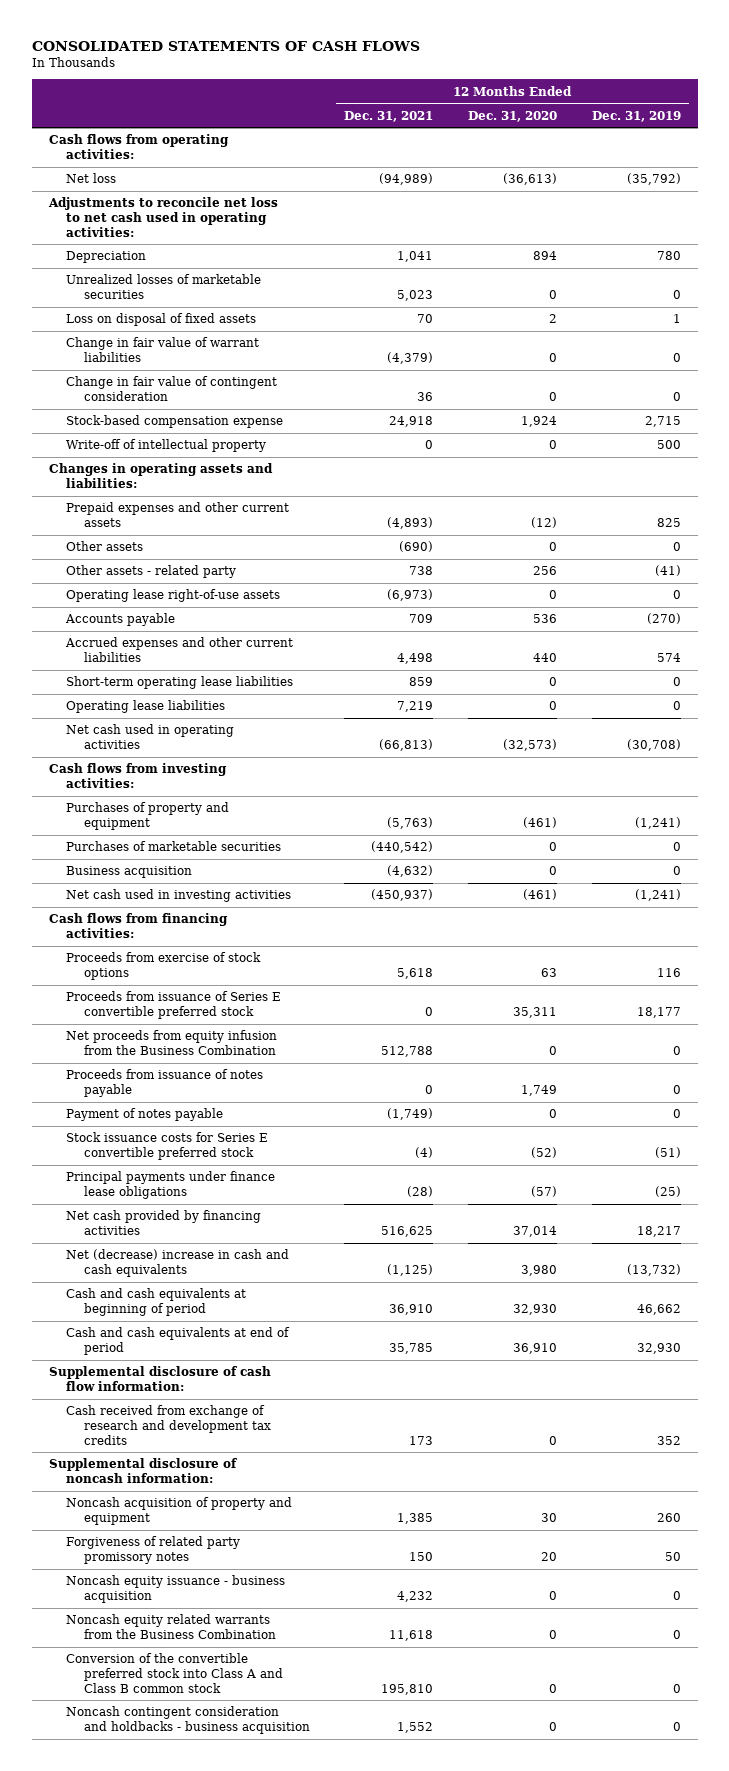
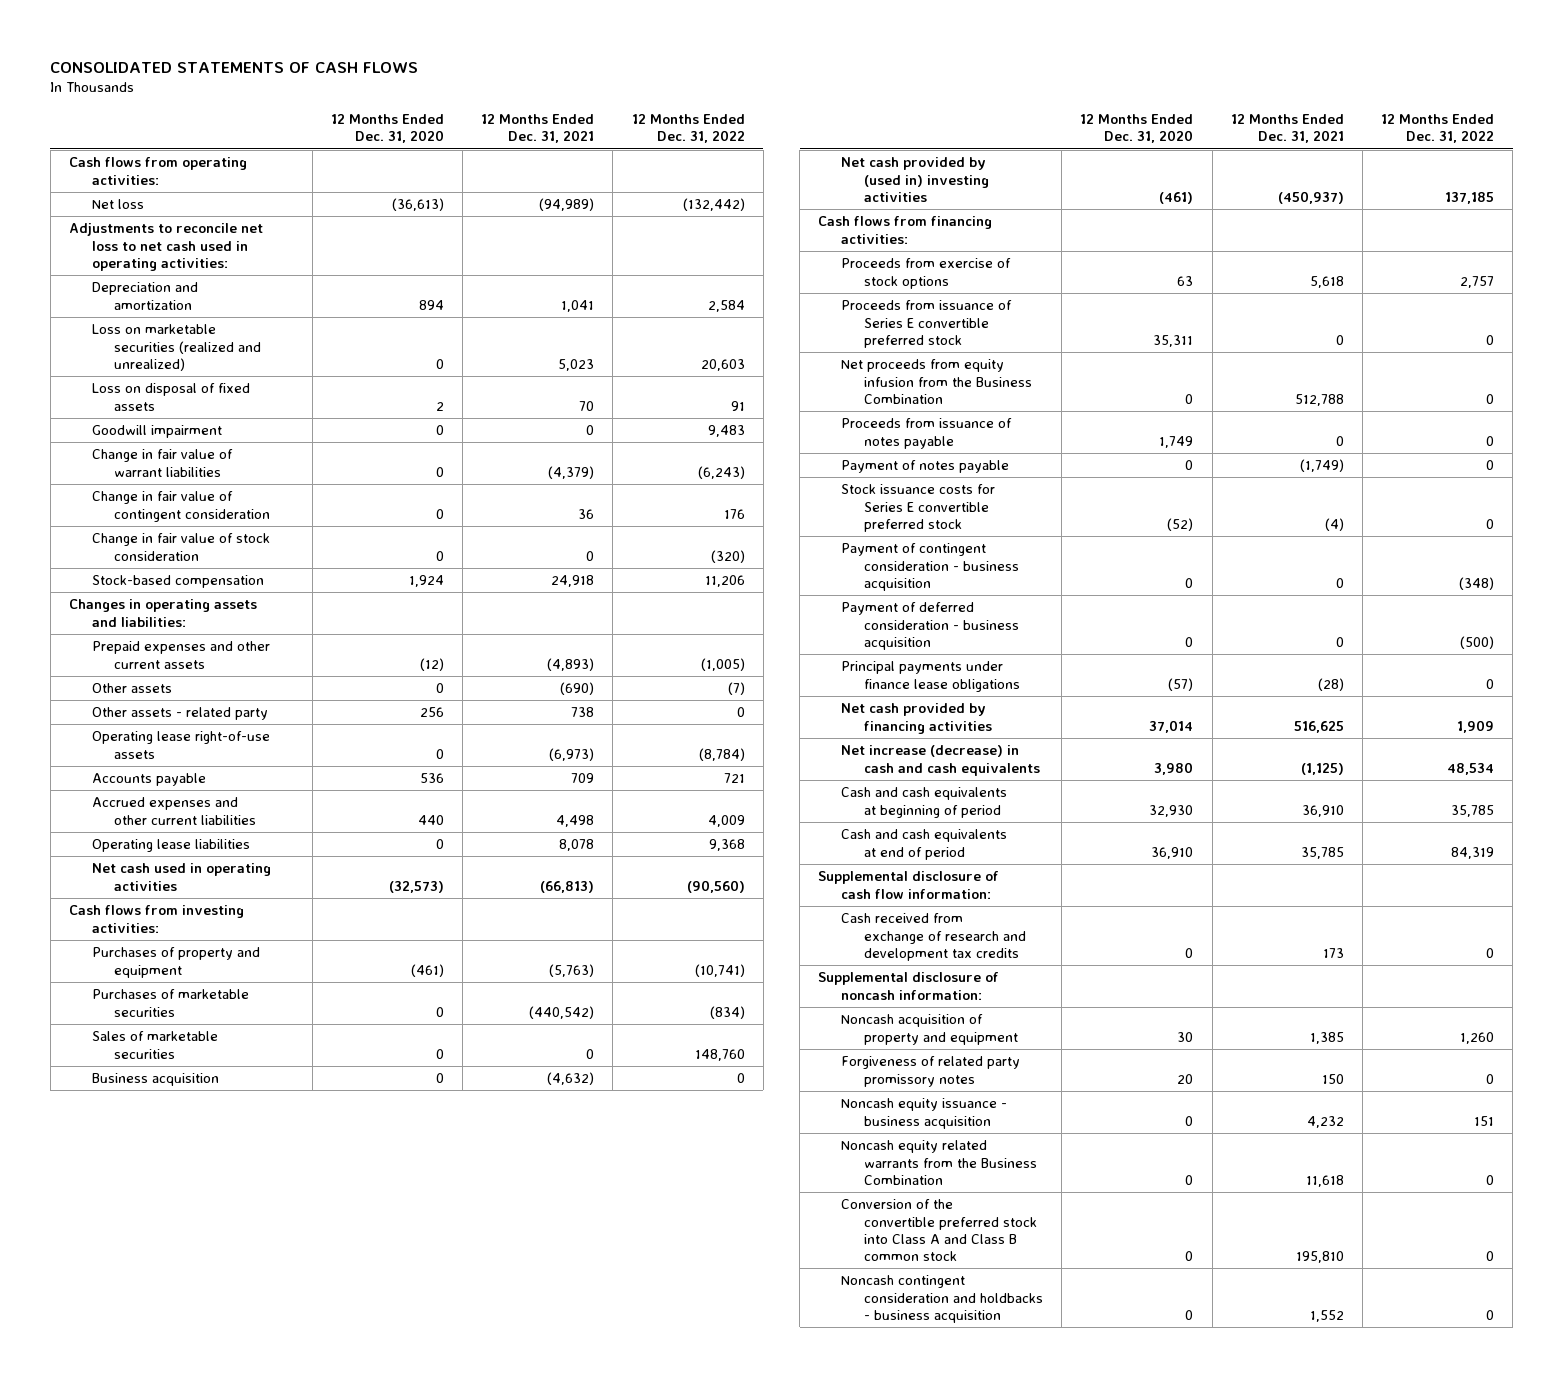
[591,110,681,122] Dec. 31, 2019 -> none
none -> [631,114,745,144] 12 Months Ended Dec. 31, 2022
[66,251,147,264] Depreciation -> [91,282,198,310] Depreciation and amortization
[66,274,262,300] Unrealized losses of marketable securities -> [91,324,262,371] Loss on marketable securities (realized and unrealized)
none -> [91,425,222,439] Goodwill impairment
[66,439,267,453] Write-off of intellectual property -> none
none -> [91,533,270,561] Change in fair value of stock consideration
[66,415,284,429] Stock-based compensation expense -> [91,575,264,589] Stock-based compensation
[66,676,294,690] Short-term operating lease liabilities -> none
[397,701,434,713] 7,219 -> [559,839,595,852] 8,078
none -> [91,1031,218,1059] Sales of marketable securities
[66,889,292,903] Net cash used in investing activities -> [841,157,989,202] Net cash provided by (used in) investing activities
none -> [841,543,1019,591] Payment of contingent consideration - business acquisition
none -> [841,602,1019,650] Payment of deferred consideration - business acquisition
[66,1249,290,1278] Net (decrease) increase in cash and cash equivalents -> [841,745,1040,776] Net increase (decrease) in cash and cash equivalents

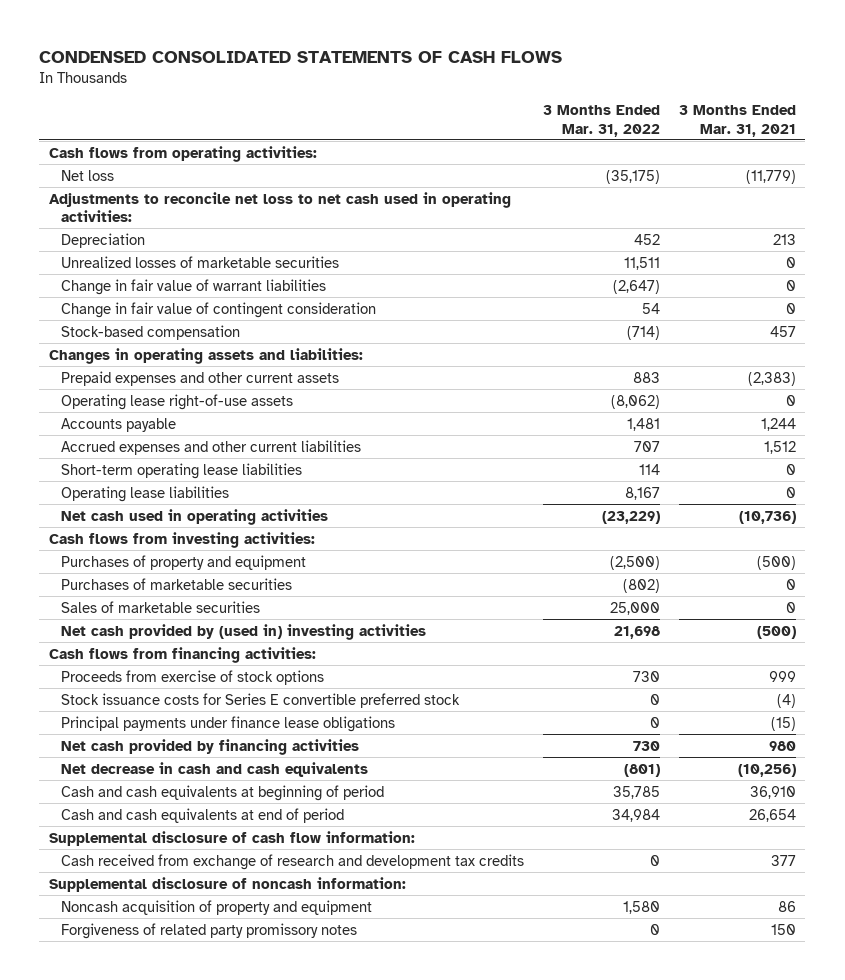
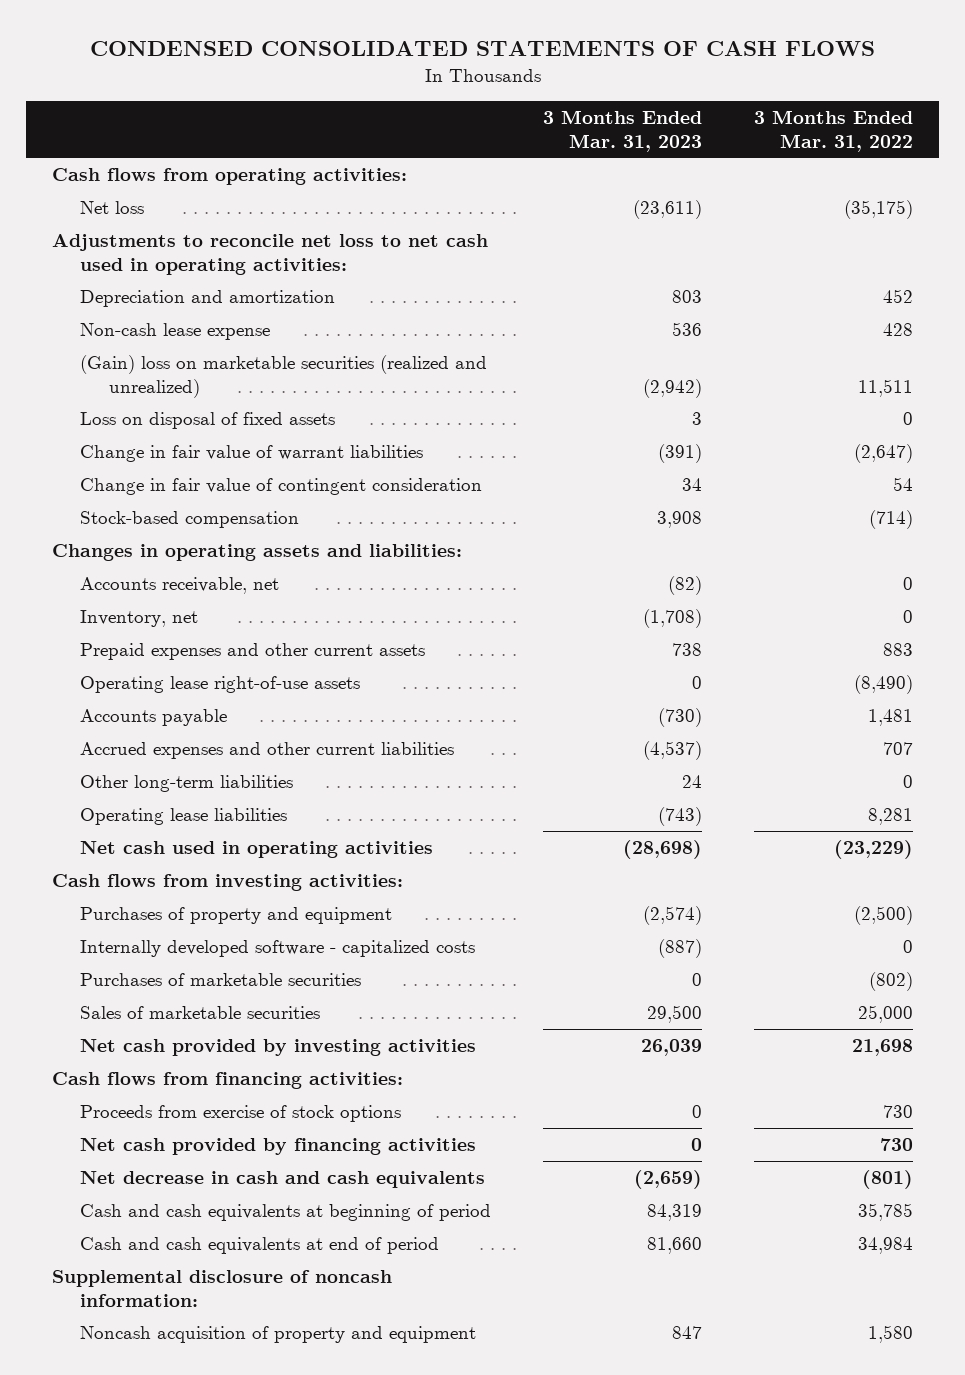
[679,105,797,137] 3 Months Ended Mar. 31, 2021 -> none
none -> [543,109,703,152] 3 Months Ended Mar. 31, 2023
[61,232,146,248] Depreciation -> [80,290,336,308] Depreciation and amortization
none -> [80,323,271,341] Non-cash lease expense
[61,255,340,268] Unrealized losses of marketable securities -> [80,355,488,398] (Gain) loss on marketable securities (realized and unrealized)
none -> [80,412,336,430] Loss on disposal of fixed assets
none -> [80,577,280,595] Accounts receivable, net
none -> [80,610,199,628] Inventory, net
[611,394,661,409] (8,062) -> [854,675,914,695] (8,490)
[61,462,303,479] Short-term operating lease liabilities -> none
none -> [80,775,294,793] Other long-term liabilities
[625,486,661,500] 8,167 -> [868,808,914,826] 8,281
none -> [80,940,476,958] Internally developed software - capitalized costs
[61,623,427,640] Net cash provided by (used in) investing activities -> [80,1039,477,1057] Net cash provided by investing activities
[61,692,461,708] Stock issuance costs for Series E convertible preferred stock -> none
[61,715,396,732] Principal payments under finance lease obligations -> none
[48,830,415,846] Supplemental disclosure of cash flow information: -> none
[61,853,525,870] Cash received from exchange of research and development tax credits -> none
[61,922,358,939] Forgiveness of related party promissory notes -> none

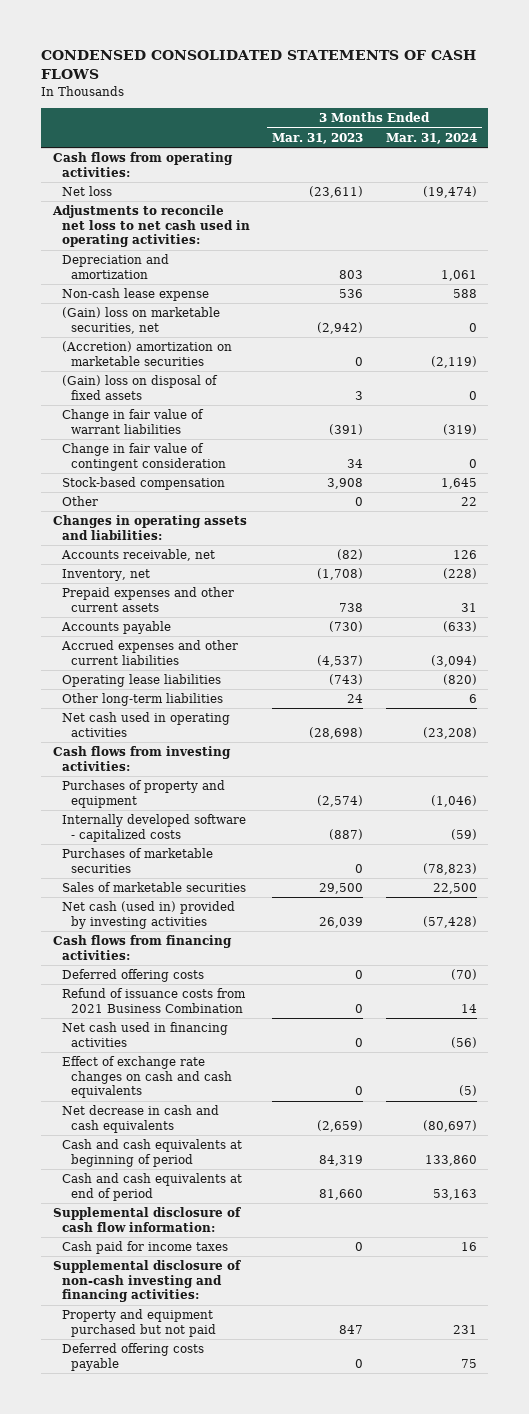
[754,109,914,152] 3 Months Ended Mar. 31, 2022 -> none
none -> [385,132,477,144] Mar. 31, 2024
[80,355,488,398] (Gain) loss on marketable securities (realized and unrealized) -> [62,307,221,334] (Gain) loss on marketable securities, net
none -> [62,341,233,366] (Accretion) amortization on marketable securities
[80,412,336,430] Loss on disposal of fixed assets -> [62,375,219,400] (Gain) loss on disposal of fixed assets
none -> [62,496,99,507] Other
[80,676,361,694] Operating lease right-of-use assets -> none
[80,775,294,793] Other long-term liabilities -> [62,693,224,707] Other long-term liabilities
[80,1039,477,1057] Net cash provided by investing activities -> [62,901,236,929] Net cash (used in) provided by investing activities
[80,1105,402,1123] Proceeds from exercise of stock options -> none
none -> [62,969,205,983] Deferred offering costs
none -> [62,988,247,1013] Refund of issuance costs from 2021 Business Combination
[80,1138,477,1156] Net cash provided by financing activities -> [62,1022,229,1047] Net cash used in financing activities
none -> [62,1056,233,1099] Effect of exchange rate changes on cash and cash equivalents
none -> [52,1207,241,1232] Supplemental disclosure of cash flow information:
none -> [62,1241,229,1255] Cash paid for income taxes
[51,1270,392,1307] Supplemental disclosure of noncash information: -> [52,1260,241,1303] Supplemental disclosure of non-cash investing and financing activities:
[80,1326,477,1344] Noncash acquisition of property and equipment -> [62,1309,217,1337] Property and equipment purchased but not paid
none -> [62,1343,205,1371] Deferred offering costs payable

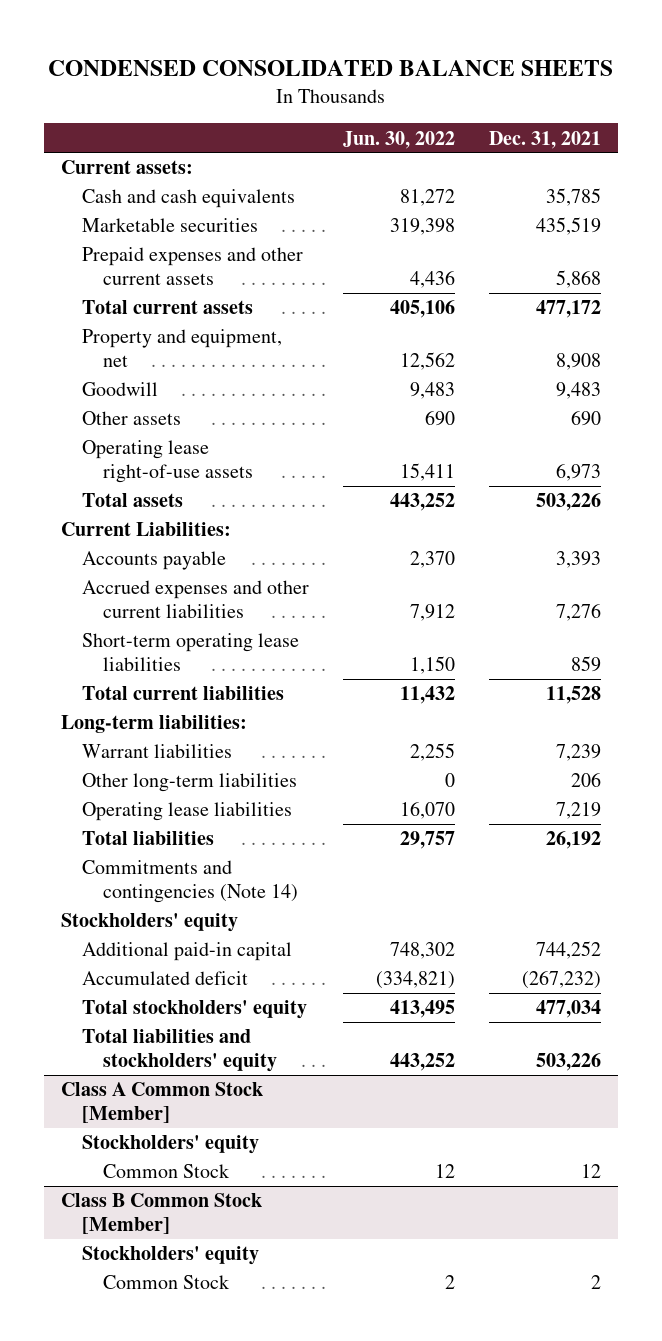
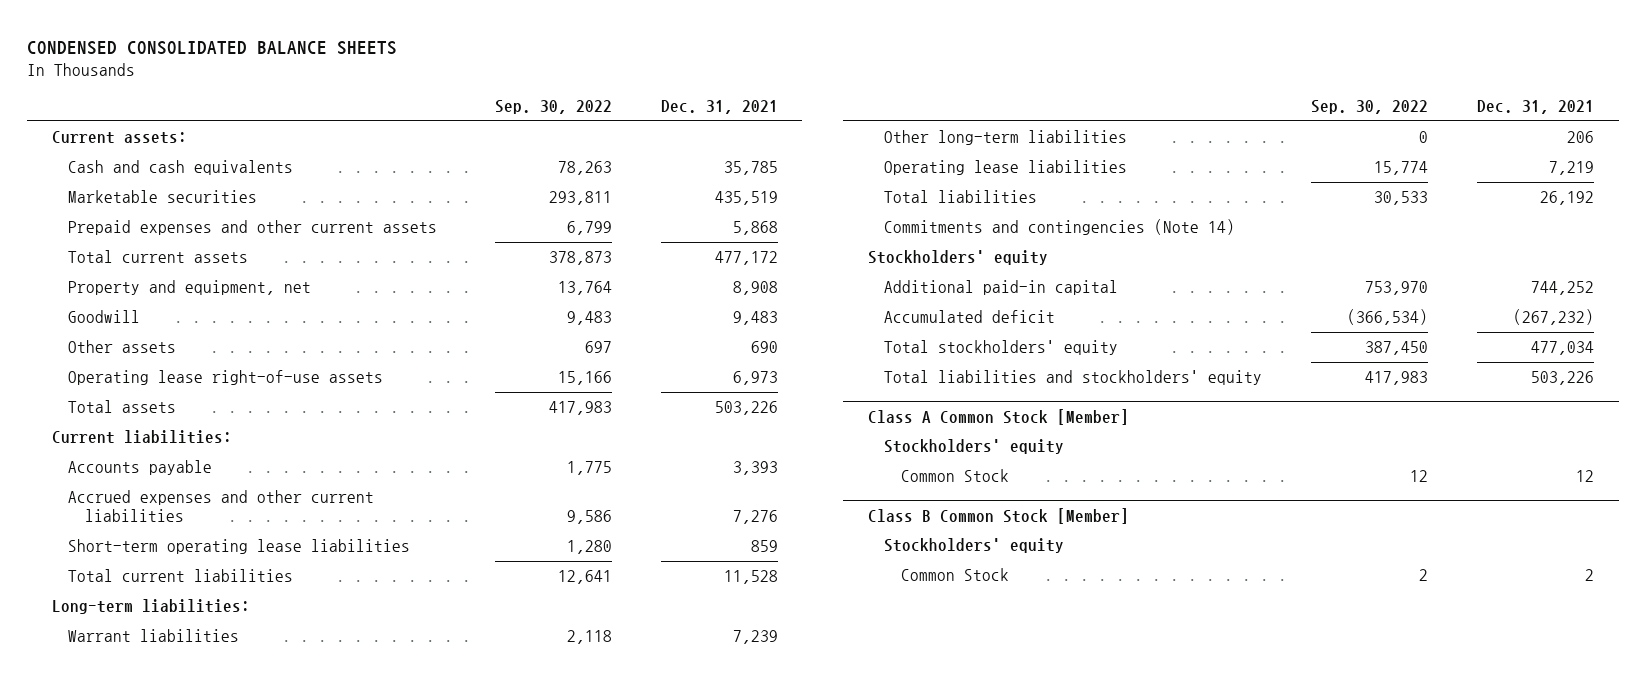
[343,130,456,149] Jun. 30, 2022 -> none
none -> [495,100,613,115] Sep. 30, 2022
[61,522,232,537] Current Liabilities: -> [51,429,232,444] Current liabilities:

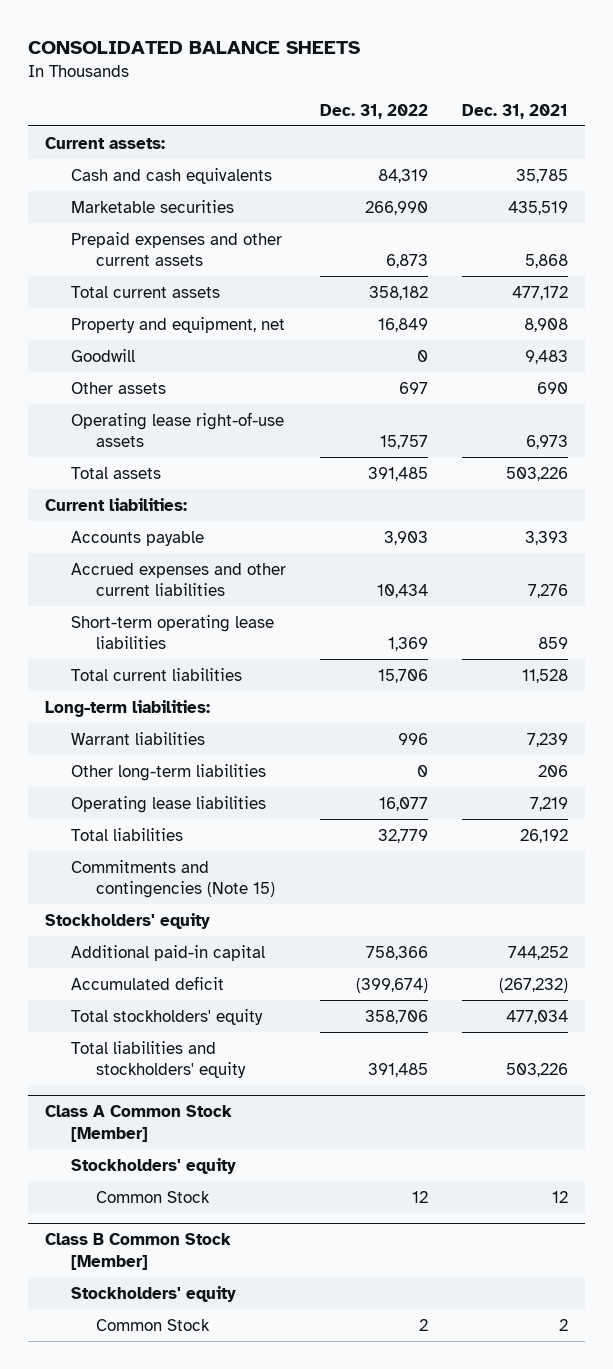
[27,40,398,55] CONDENSED CONSOLIDATED BALANCE SHEETS -> [28,41,361,55] CONSOLIDATED BALANCE SHEETS
[495,100,613,115] Sep. 30, 2022 -> none
none -> [319,103,428,119] Dec. 31, 2022
[884,218,1236,235] Commitments and contingencies (Note 14) -> [70,859,276,899] Commitments and contingencies (Note 15)

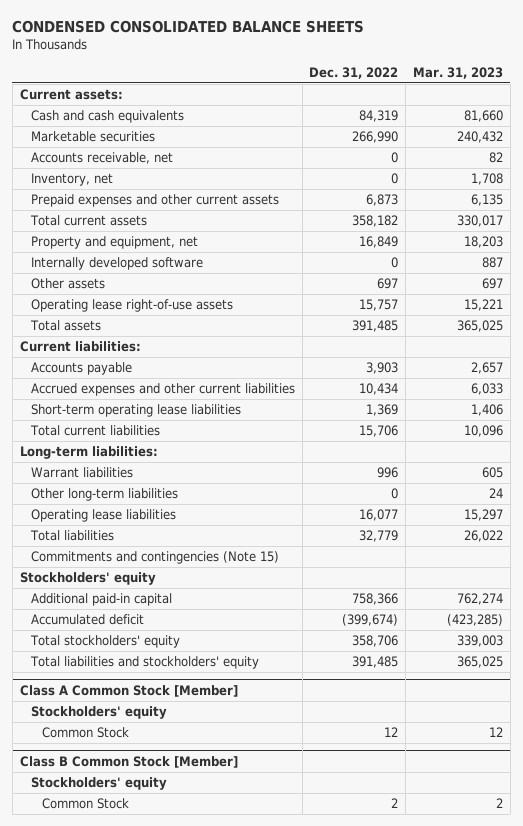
[28,41,361,55] CONSOLIDATED BALANCE SHEETS -> [12,19,365,33] CONDENSED CONSOLIDATED BALANCE SHEETS
[461,103,568,119] Dec. 31, 2021 -> none
none -> [413,66,504,79] Mar. 31, 2023
none -> [30,152,173,165] Accounts receivable, net
none -> [30,173,113,187] Inventory, net
[70,348,135,362] Goodwill -> none
none -> [30,257,203,271] Internally developed software

